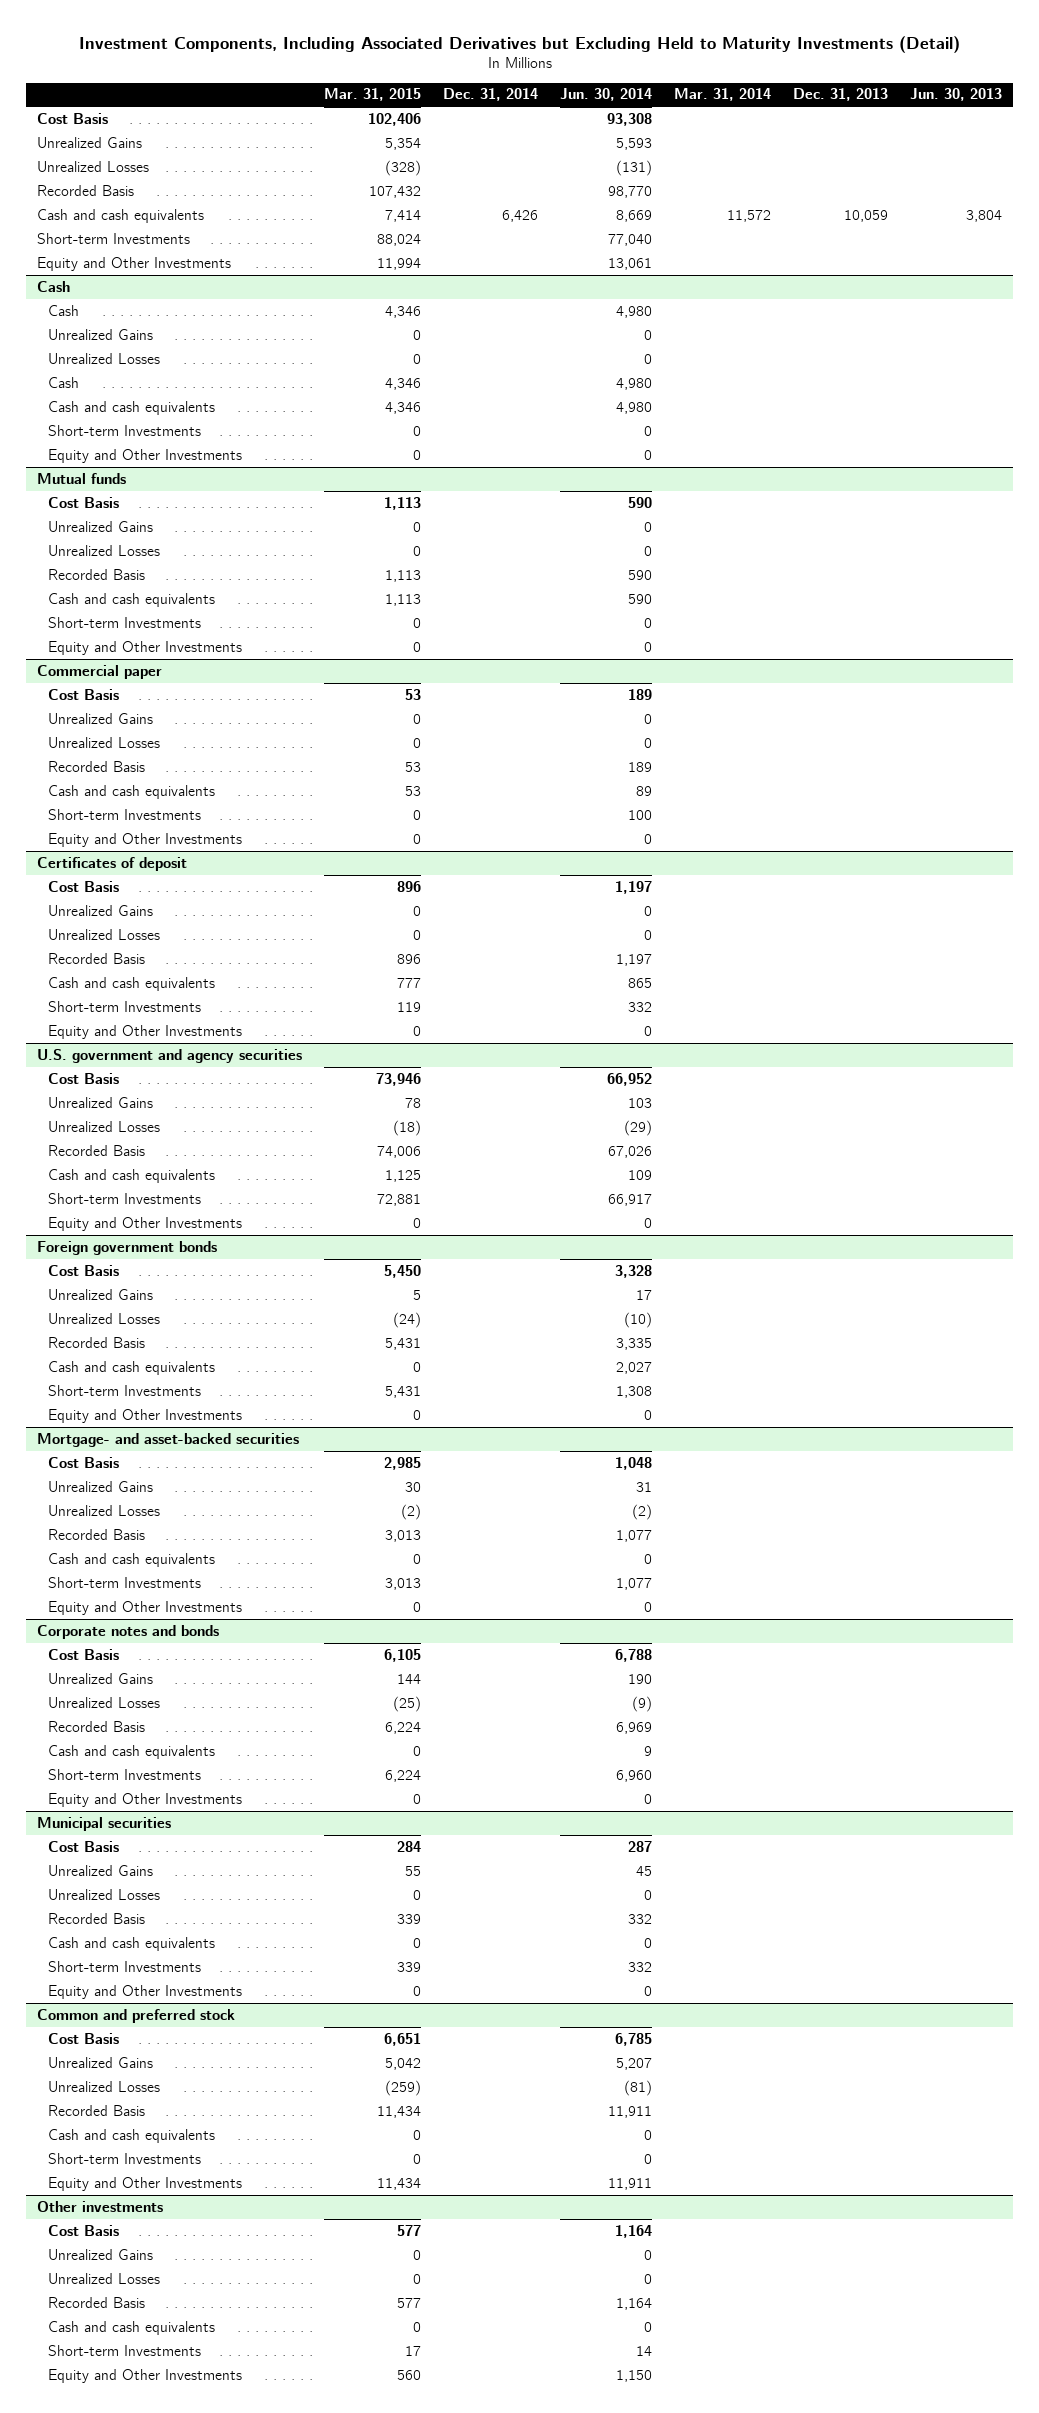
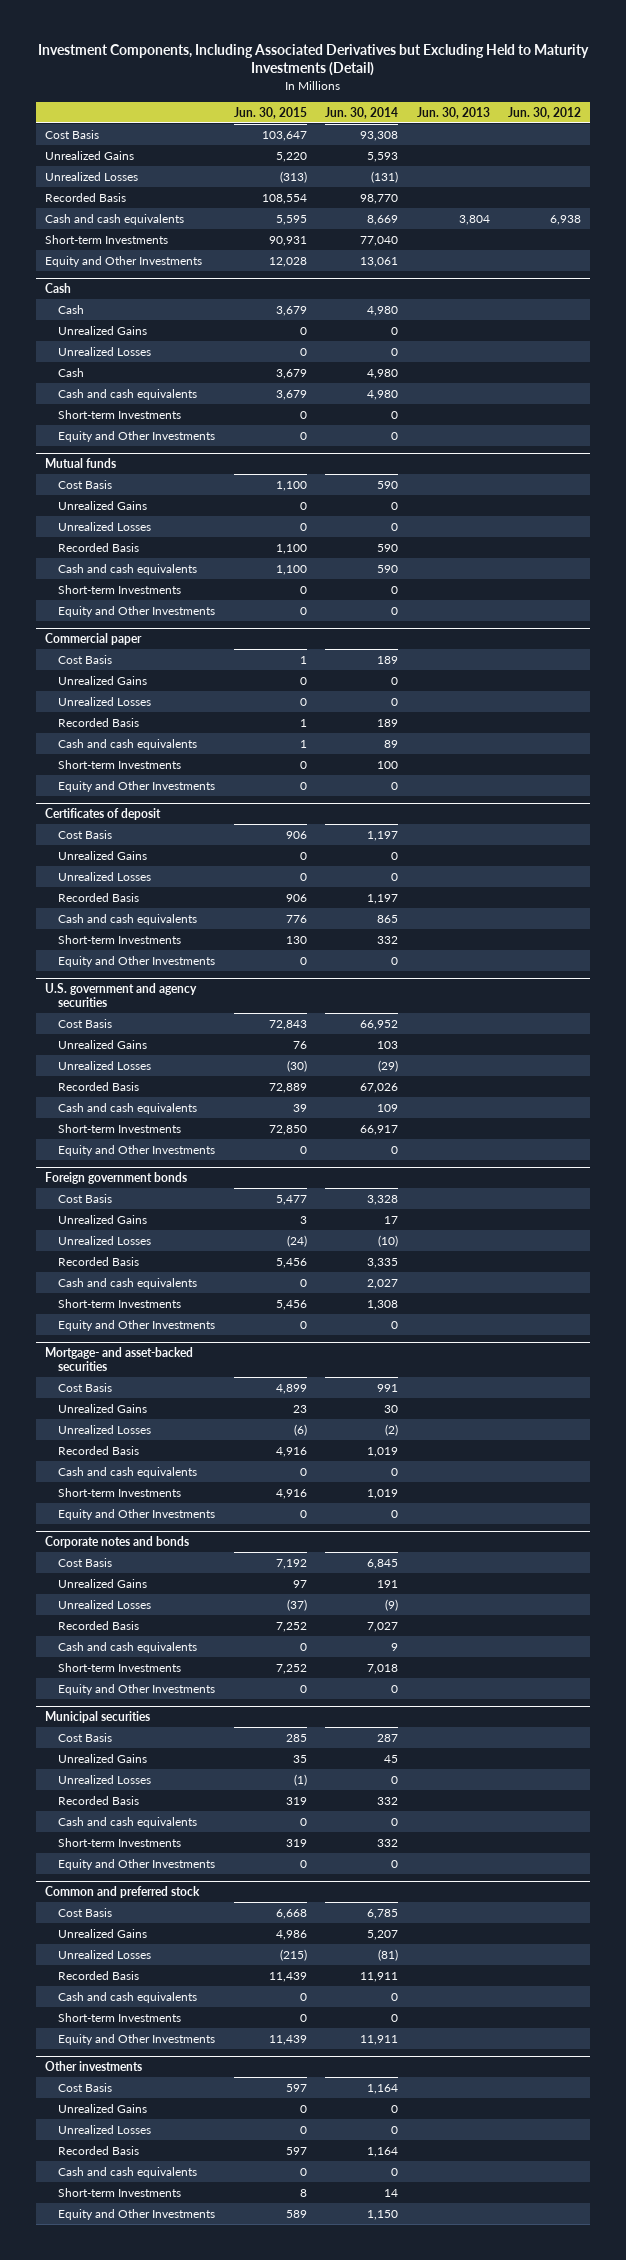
[324,88,422,102] Mar. 31, 2015 -> none
[443,88,539,102] Dec. 31, 2014 -> none
[674,88,772,102] Mar. 31, 2014 -> none
[793,88,889,102] Dec. 31, 2013 -> none
none -> [233,106,307,119] Jun. 30, 2015
none -> [508,106,582,119] Jun. 30, 2012
[615,1456,653,1470] 1,048 -> [377,1383,399,1392] 991
[636,1481,653,1492] 31 -> [384,1404,399,1413] 30
[616,1529,653,1542] 1,077 -> [367,1446,399,1457] 1,019
[616,1577,653,1590] 1,077 -> [367,1488,399,1499] 1,019
[615,1648,653,1662] 6,788 -> [367,1558,399,1569] 6,845
[628,1673,653,1684] 190 -> [377,1579,399,1588] 191
[616,1721,653,1734] 6,969 -> [367,1621,399,1632] 7,027
[616,1769,653,1782] 6,960 -> [367,1663,399,1674] 7,018

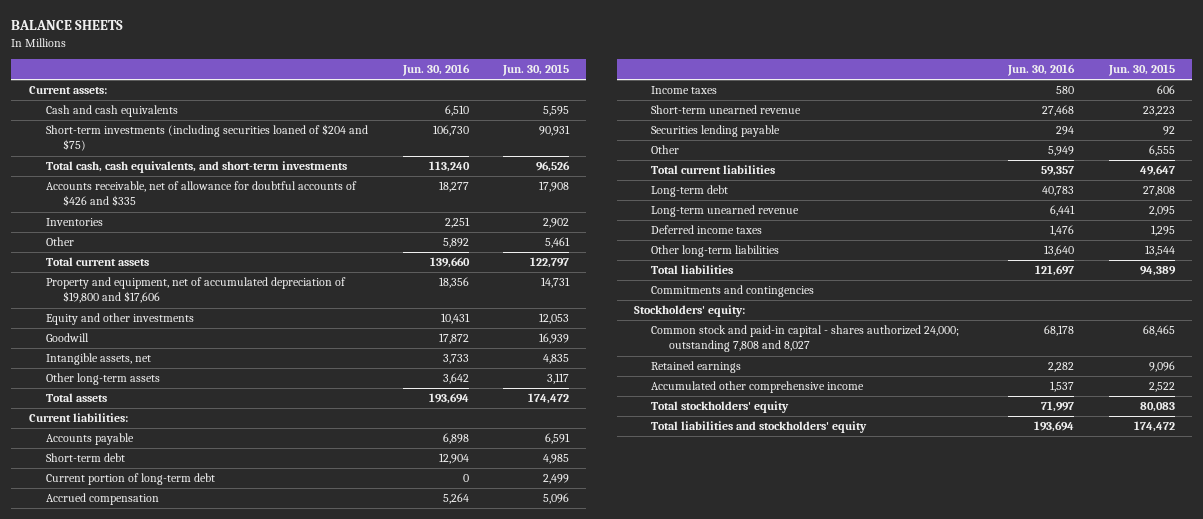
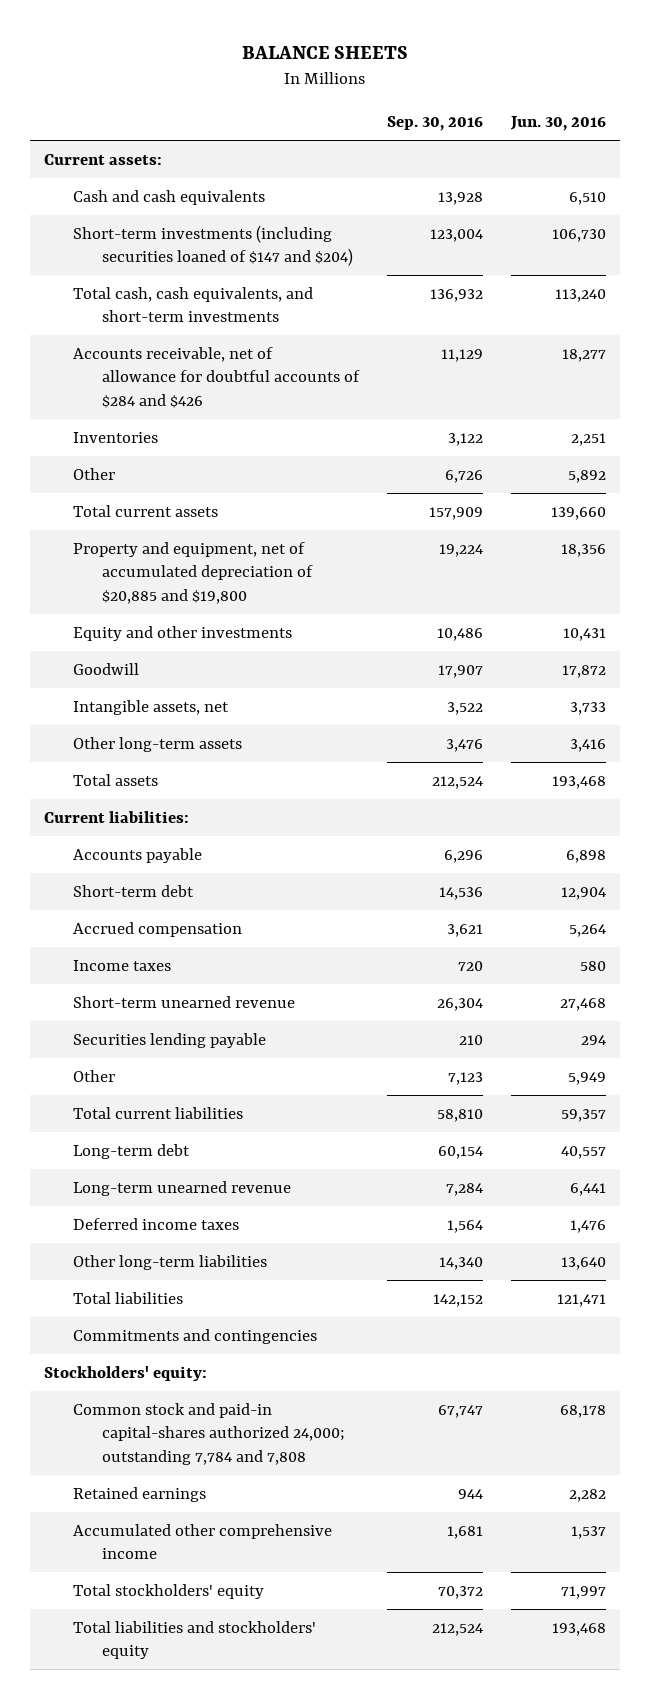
[502,64,570,77] Jun. 30, 2015 -> none
none -> [386,115,483,131] Sep. 30, 2016
[46,124,369,152] Short-term investments (including securities loaned of $204 and $75) -> [72,224,353,267] Short-term investments (including securities loaned of $147 and $204)
[46,181,358,207] Accounts receivable, net of allowance for doubtful accounts of $426 and $335 -> [72,346,360,408] Accounts receivable, net of allowance for doubtful accounts of $284 and $426
[46,277,347,304] Property and equipment, net of accumulated depreciation of $19,800 and $17,606 -> [72,541,313,604] Property and equipment, net of accumulated depreciation of $20,885 and $19,800
[442,373,469,385] 3,642 -> [569,738,606,752] 3,416
[428,393,469,405] 193,694 -> [551,775,606,789] 193,468
[46,473,216,486] Current portion of long-term debt -> none
[1042,186,1075,197] 40,783 -> [560,1145,606,1159] 40,557
[1035,265,1075,277] 121,697 -> [556,1293,606,1307] 121,471
[651,325,960,353] Common stock and paid-in capital - shares authorized 24,000; outstanding 7,808 and 8,027 -> [72,1402,345,1465] Common stock and paid-in capital-shares authorized 24,000; outstanding 7,784 and 7,808
[1034,421,1075,433] 193,694 -> [551,1622,606,1636] 193,468

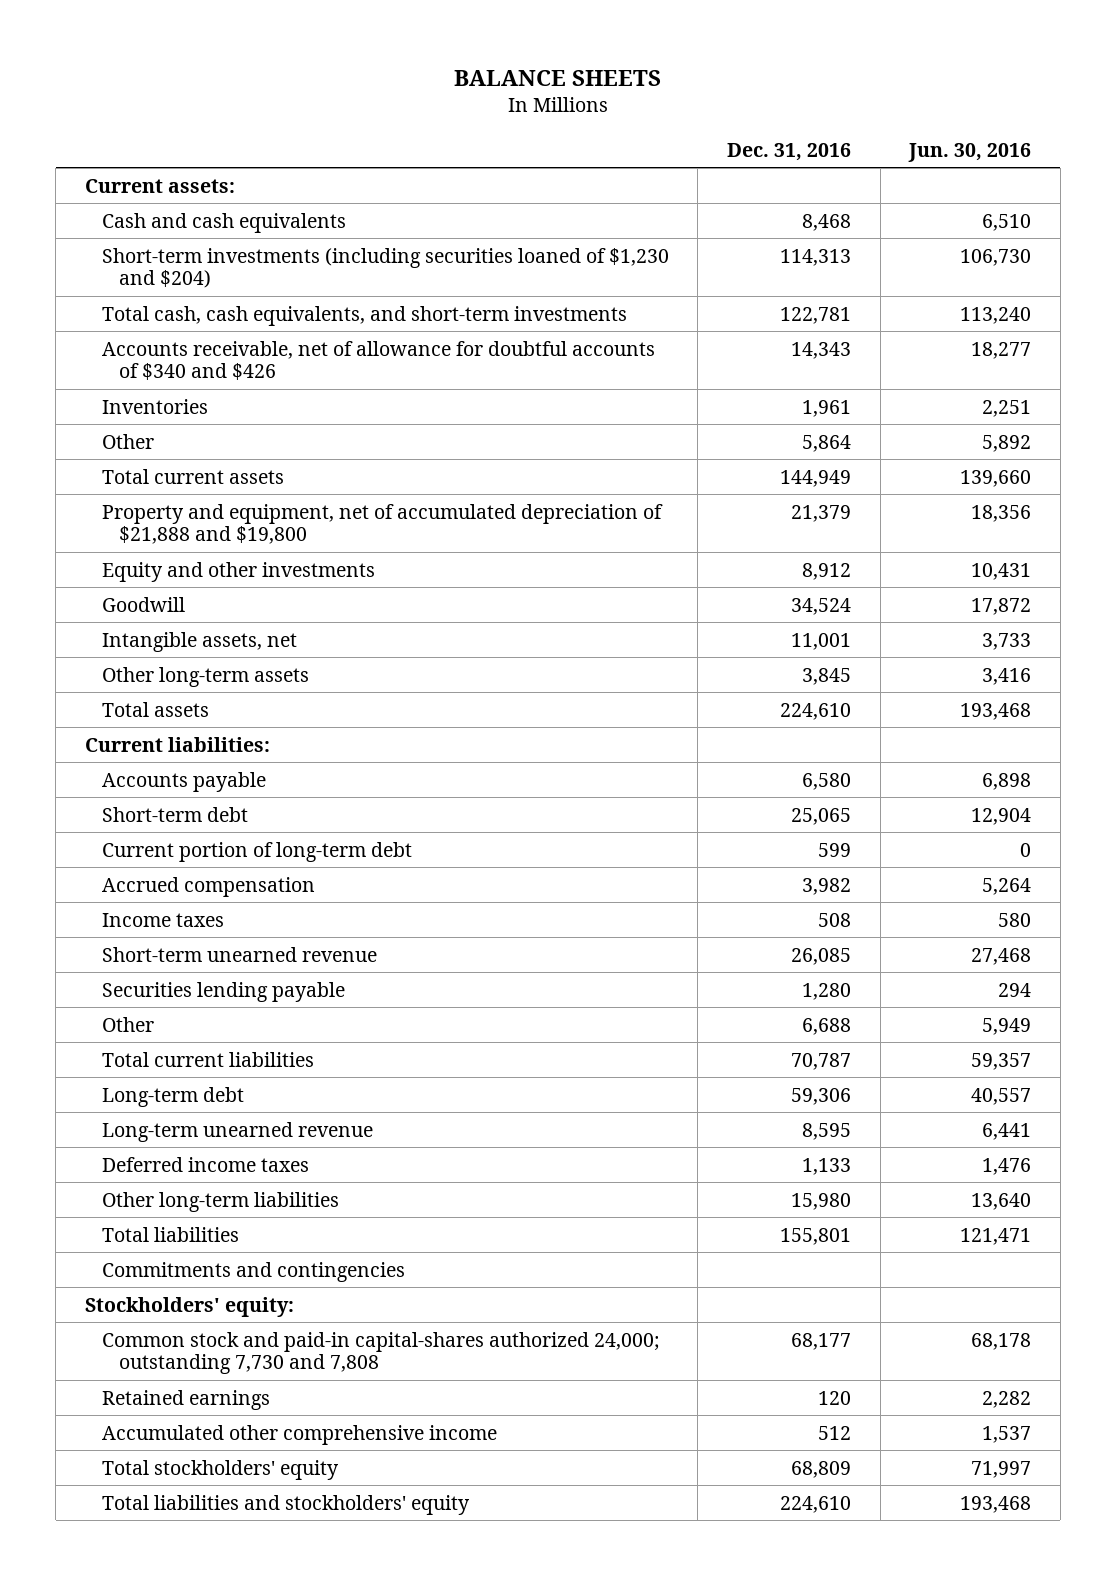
[386,115,483,131] Sep. 30, 2016 -> none
none -> [726,142,851,161] Dec. 31, 2016
[72,224,353,267] Short-term investments (including securities loaned of $147 and $204) -> [101,247,669,289] Short-term investments (including securities loaned of $1,230 and $204)
[72,346,360,408] Accounts receivable, net of allowance for doubtful accounts of $284 and $426 -> [101,340,655,381] Accounts receivable, net of allowance for doubtful accounts of $340 and $426
[72,541,313,604] Property and equipment, net of accumulated depreciation of $20,885 and $19,800 -> [101,503,663,545] Property and equipment, net of accumulated depreciation of $21,888 and $19,800
none -> [101,841,412,862] Current portion of long-term debt
[72,1402,345,1465] Common stock and paid-in capital-shares authorized 24,000; outstanding 7,784 and 7,808 -> [101,1331,660,1375] Common stock and paid-in capital-shares authorized 24,000; outstanding 7,730 and 7,808

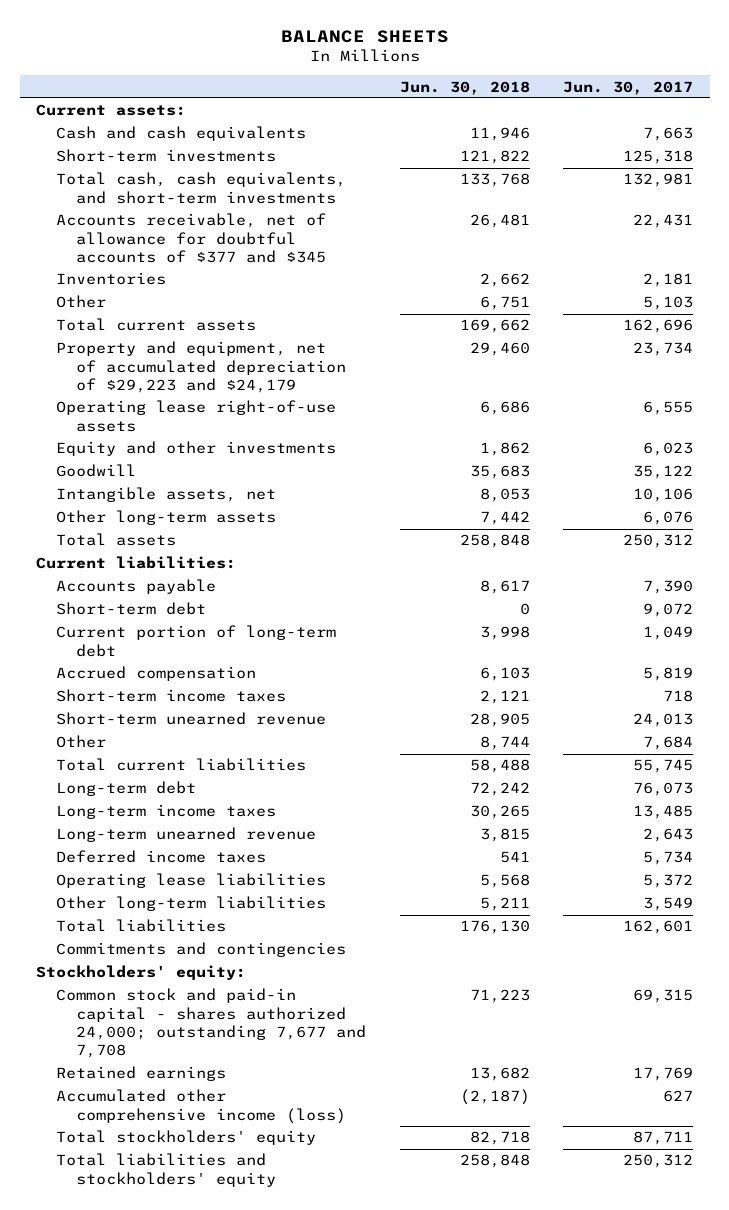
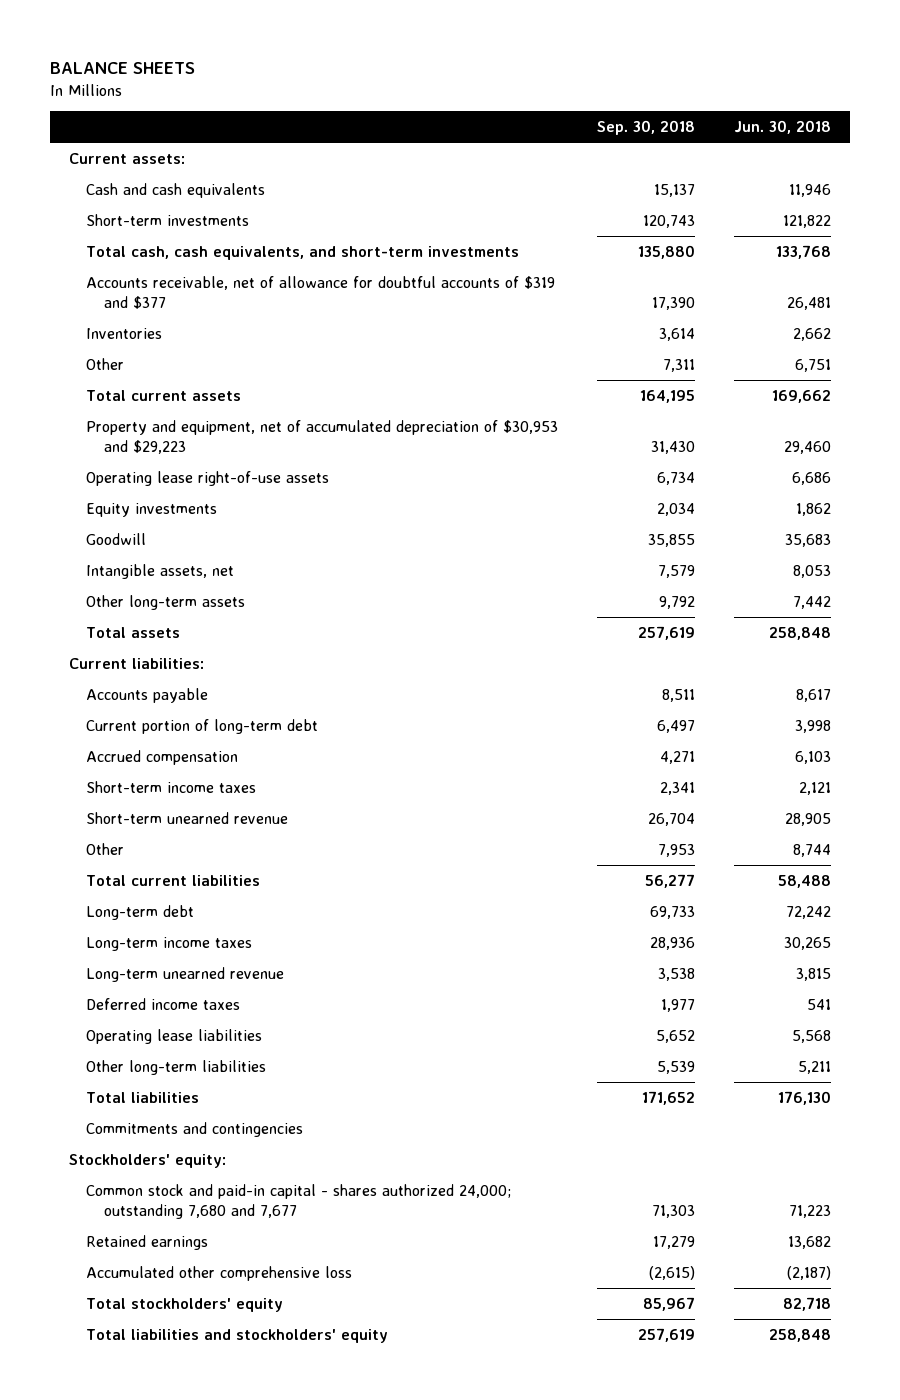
[562,80,693,95] Jun. 30, 2017 -> none
none -> [597,120,696,136] Sep. 30, 2018
[56,213,327,264] Accounts receivable, net of allowance for doubtful accounts of $377 and $345 -> [86,275,556,309] Accounts receivable, net of allowance for doubtful accounts of $319 and $377
[56,341,347,394] Property and equipment, net of accumulated depreciation of $29,223 and $24,179 -> [86,419,559,454] Property and equipment, net of accumulated depreciation of $30,953 and $29,223
[56,441,337,457] Equity and other investments -> [86,502,218,517] Equity investments
[56,602,207,616] Short-term debt -> none
[56,988,367,1059] Common stock and paid-in capital - shares authorized 24,000; outstanding 7,677 and 7,708 -> [86,1183,512,1219] Common stock and paid-in capital - shares authorized 24,000; outstanding 7,680 and 7,677
[56,1089,347,1124] Accumulated other comprehensive income (loss) -> [86,1265,353,1281] Accumulated other comprehensive loss

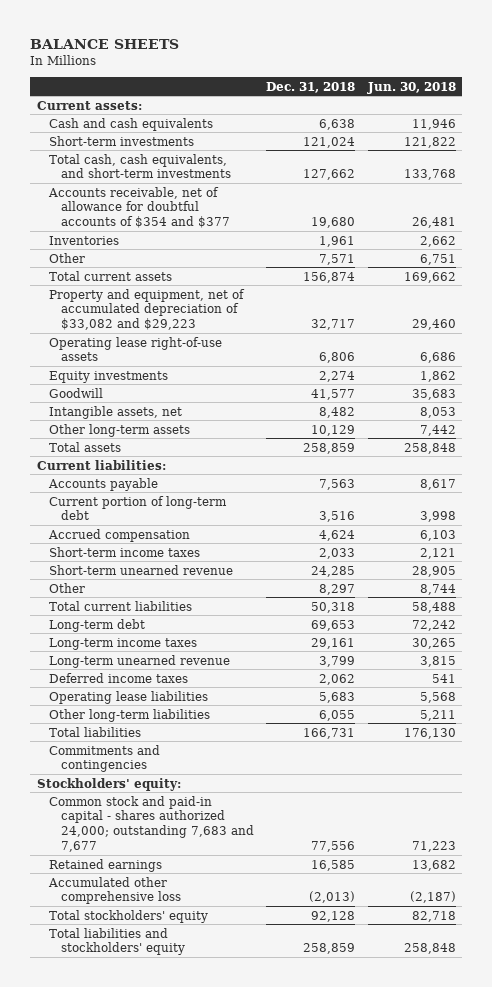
[597,120,696,136] Sep. 30, 2018 -> none
none -> [266,81,356,93] Dec. 31, 2018
[86,275,556,309] Accounts receivable, net of allowance for doubtful accounts of $319 and $377 -> [47,186,230,229] Accounts receivable, net of allowance for doubtful accounts of $354 and $377
[86,419,559,454] Property and equipment, net of accumulated depreciation of $30,953 and $29,223 -> [48,288,245,331] Property and equipment, net of accumulated depreciation of $33,082 and $29,223
[86,1183,512,1219] Common stock and paid-in capital - shares authorized 24,000; outstanding 7,680 and 7,677 -> [48,795,254,852] Common stock and paid-in capital - shares authorized 24,000; outstanding 7,683 and 7,677

